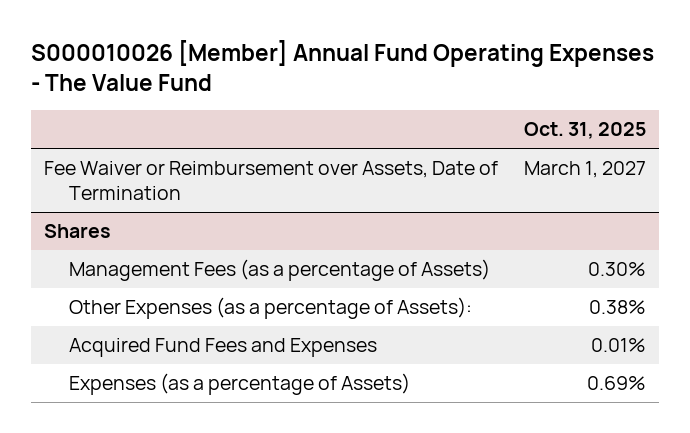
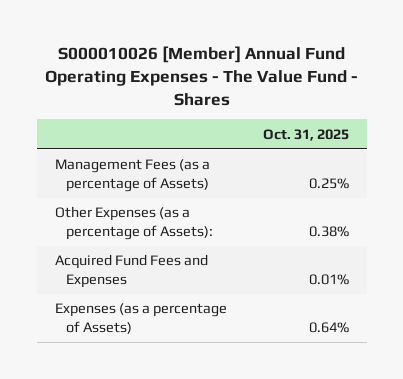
[30,39,654,91] S000010026 [Member] Annual Fund Operating Expenses - The Value Fund -> [44,46,358,106] S000010026 [Member] Annual Fund Operating Expenses - The Value Fund - Shares
[43,160,498,201] Fee Waiver or Reimbursement over Assets, Date of Termination -> none
[43,223,111,238] Shares -> none
[587,261,646,276] 0.30% -> [308,178,349,190] 0.25%
[586,375,646,390] 0.69% -> [308,322,349,334] 0.64%

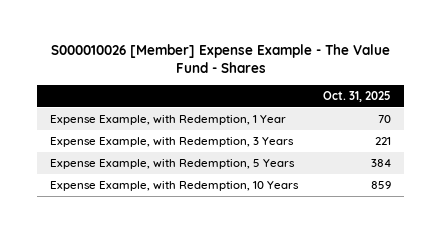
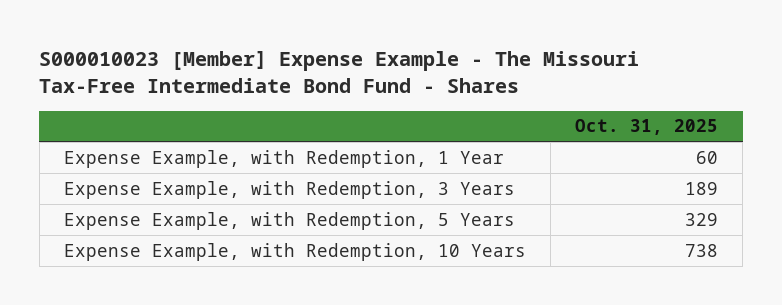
[50,44,390,74] S000010026 [Member] Expense Example - The Value Fund - Shares -> [39,51,640,94] S000010023 [Member] Expense Example - The Missouri Tax-Free Intermediate Bond Fund - Shares
[378,115,392,124] 70 -> [696,150,719,164] 60
[375,137,392,146] 221 -> [685,181,719,195] 189
[371,159,392,168] 384 -> [685,212,719,226] 329
[371,181,392,190] 859 -> [685,243,719,257] 738

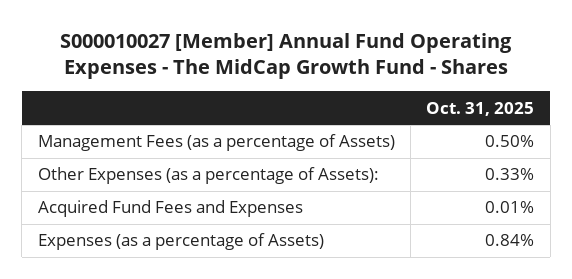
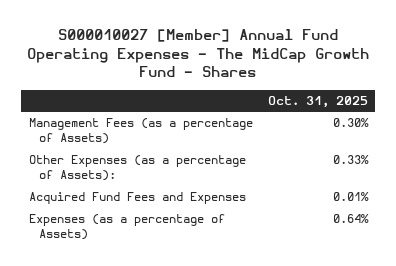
[485,135,535,148] 0.50% -> [332,118,369,128] 0.30%
[485,234,535,247] 0.84% -> [332,214,369,224] 0.64%

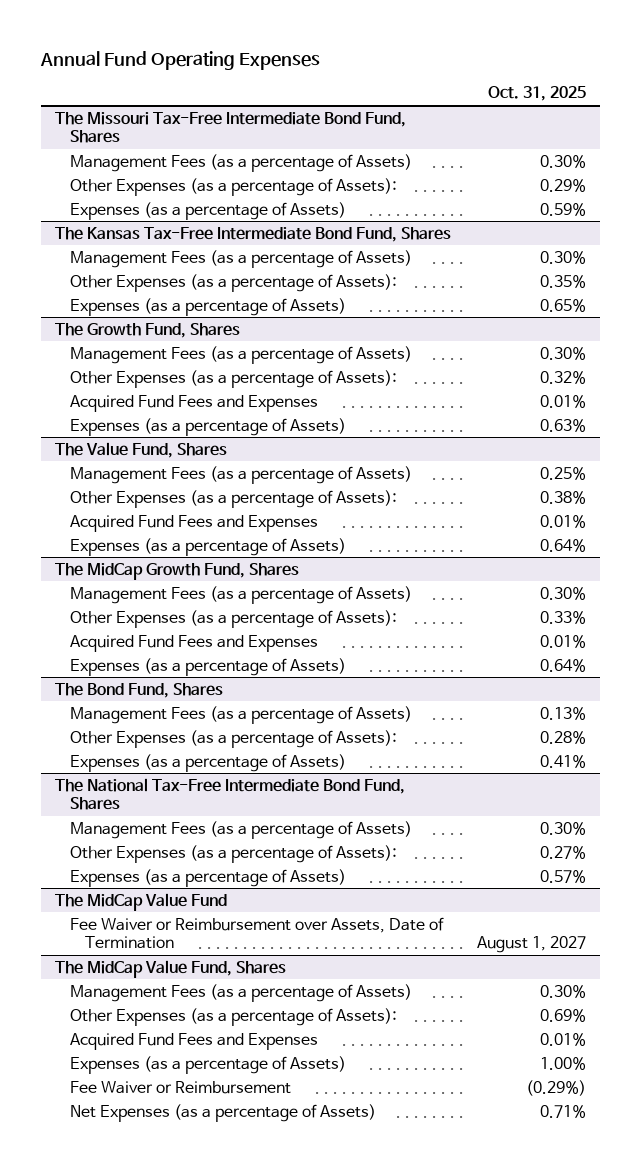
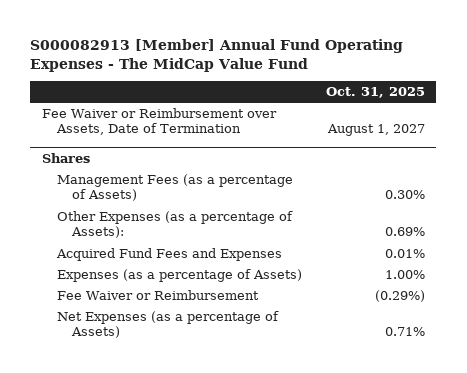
[40,51,321,71] Annual Fund Operating Expenses -> [30,38,404,72] S000082913 [Member] Annual Fund Operating Expenses - The MidCap Value Fund
[54,111,406,144] The Missouri Tax-Free Intermediate Bond Fund, Shares -> none
[69,153,412,172] Management Fees (as a percentage of Assets) -> none
[69,177,397,196] Other Expenses (as a percentage of Assets): -> none
[69,201,346,220] Expenses (as a percentage of Assets) -> none
[54,226,451,242] The Kansas Tax-Free Intermediate Bond Fund, Shares -> none
[69,249,412,268] Management Fees (as a percentage of Assets) -> none
[69,273,397,292] Other Expenses (as a percentage of Assets): -> none
[69,297,346,316] Expenses (as a percentage of Assets) -> none
[54,322,240,338] The Growth Fund, Shares -> none
[69,345,412,364] Management Fees (as a percentage of Assets) -> none
[69,369,397,388] Other Expenses (as a percentage of Assets): -> none
[69,394,318,412] Acquired Fund Fees and Expenses -> none
[69,417,346,436] Expenses (as a percentage of Assets) -> none
[54,441,227,458] The Value Fund, Shares -> none
[69,465,412,484] Management Fees (as a percentage of Assets) -> none
[69,489,397,508] Other Expenses (as a percentage of Assets): -> none
[69,514,318,532] Acquired Fund Fees and Expenses -> none
[69,537,346,556] Expenses (as a percentage of Assets) -> none
[54,562,299,580] The MidCap Growth Fund, Shares -> none
[69,585,412,604] Management Fees (as a percentage of Assets) -> none
[69,609,397,628] Other Expenses (as a percentage of Assets): -> none
[69,634,318,652] Acquired Fund Fees and Expenses -> none
[69,657,346,676] Expenses (as a percentage of Assets) -> none
[54,682,223,698] The Bond Fund, Shares -> none
[69,705,412,724] Management Fees (as a percentage of Assets) -> none
[69,729,397,748] Other Expenses (as a percentage of Assets): -> none
[69,753,346,772] Expenses (as a percentage of Assets) -> none
[54,777,405,811] The National Tax-Free Intermediate Bond Fund, Shares -> none
[69,820,412,839] Management Fees (as a percentage of Assets) -> none
[69,844,397,863] Other Expenses (as a percentage of Assets): -> none
[69,868,346,887] Expenses (as a percentage of Assets) -> none
[54,892,227,911] The MidCap Value Fund -> none
[54,959,286,978] The MidCap Value Fund, Shares -> none
none -> [42,152,91,163] Shares

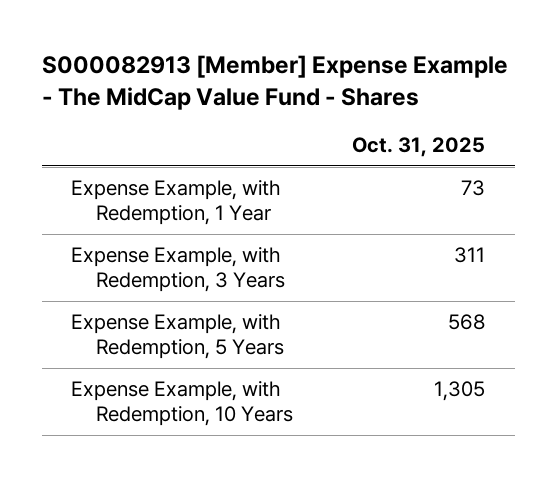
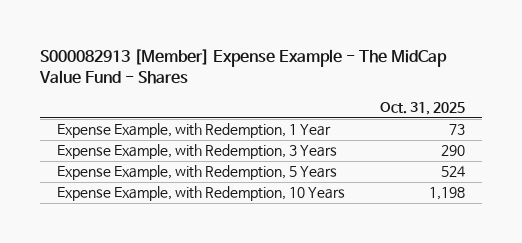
[454,246,486,263] 311 -> [440,145,465,157] 290
[448,313,486,330] 568 -> [440,166,465,178] 524
[434,380,486,401] 1,305 -> [428,187,465,201] 1,198

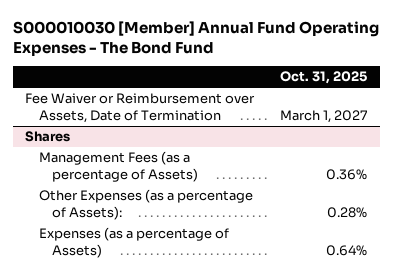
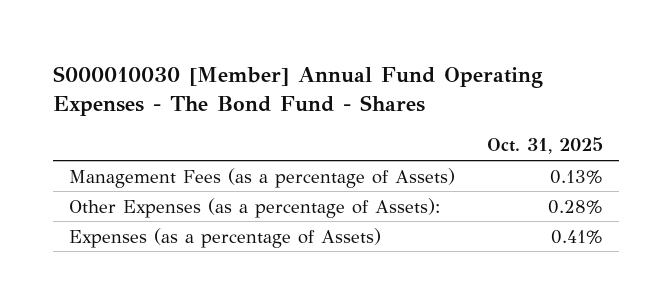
[12,20,379,56] S000010030 [Member] Annual Fund Operating Expenses - The Bond Fund -> [52,65,543,116] S000010030 [Member] Annual Fund Operating Expenses - The Bond Fund - Shares
[25,93,256,124] Fee Waiver or Reimbursement over Assets, Date of Termination -> none
[25,131,71,143] Shares -> none
[326,169,368,181] 0.36% -> [550,169,604,184] 0.13%
[326,245,368,257] 0.64% -> [551,229,604,244] 0.41%

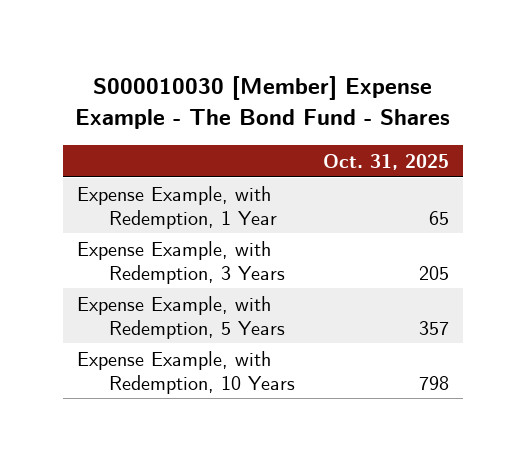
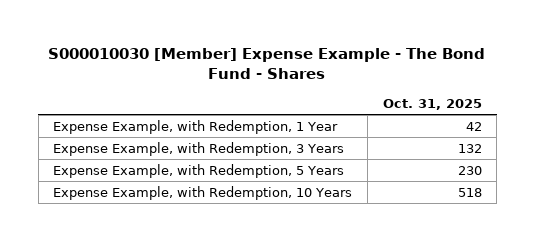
[428,210,449,225] 65 -> [465,121,482,131] 42
[418,265,449,280] 205 -> [457,143,482,153] 132
[418,320,449,335] 357 -> [457,165,482,175] 230
[418,375,449,390] 798 -> [457,187,482,197] 518

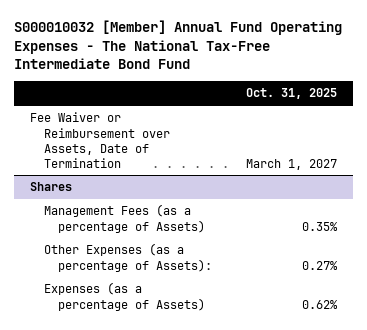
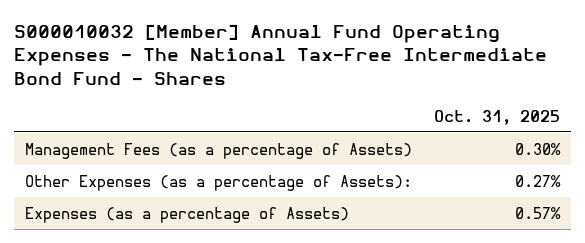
[13,20,342,70] S000010032 [Member] Annual Fund Operating Expenses - The National Tax-Free Intermediate Bond Fund -> [14,23,548,85] S000010032 [Member] Annual Fund Operating Expenses - The National Tax-Free Intermediate Bond Fund - Shares
[30,112,171,168] Fee Waiver or Reimbursement over Assets, Date of Termination -> none
[30,182,73,192] Shares -> none
[301,221,338,231] 0.35% -> [514,142,561,155] 0.30%
[301,299,338,309] 0.62% -> [514,206,561,219] 0.57%

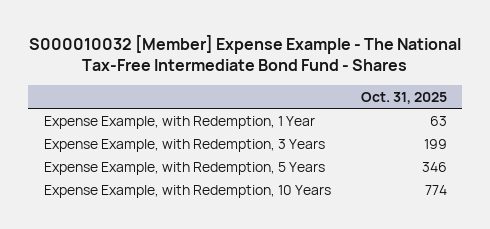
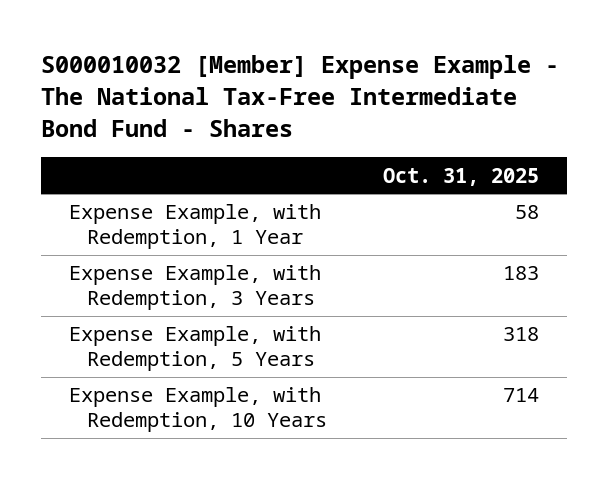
[429,115,447,126] 63 -> [515,205,540,220] 58
[423,138,447,149] 199 -> [503,266,540,281] 183
[421,161,447,172] 346 -> [503,327,540,342] 318
[424,184,447,195] 774 -> [503,388,540,403] 714

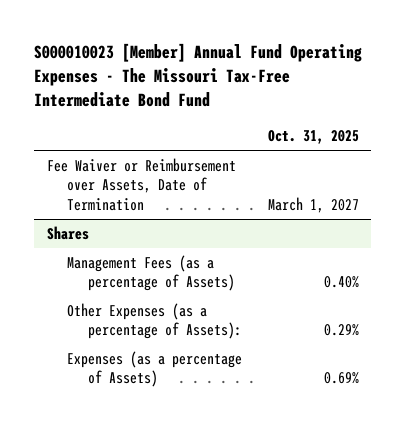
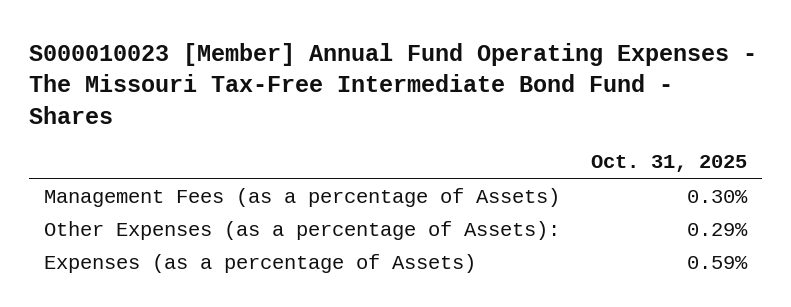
[34,43,363,107] S000010023 [Member] Annual Fund Operating Expenses - The Missouri Tax-Free Intermediate Bond Fund -> [28,42,757,125] S000010023 [Member] Annual Fund Operating Expenses - The Missouri Tax-Free Intermediate Bond Fund - Shares
[46,157,236,211] Fee Waiver or Reimbursement over Assets, Date of Termination -> none
[46,225,89,240] Shares -> none
[323,276,359,289] 0.40% -> [686,189,748,203] 0.30%
[323,372,359,385] 0.69% -> [686,255,748,269] 0.59%

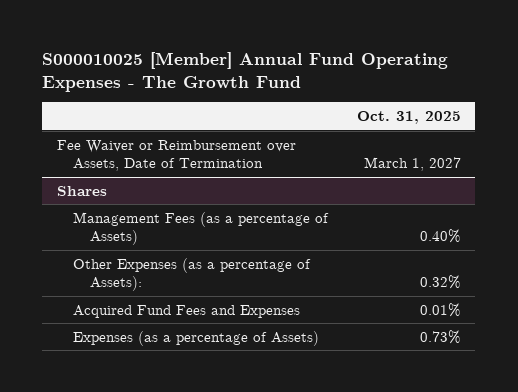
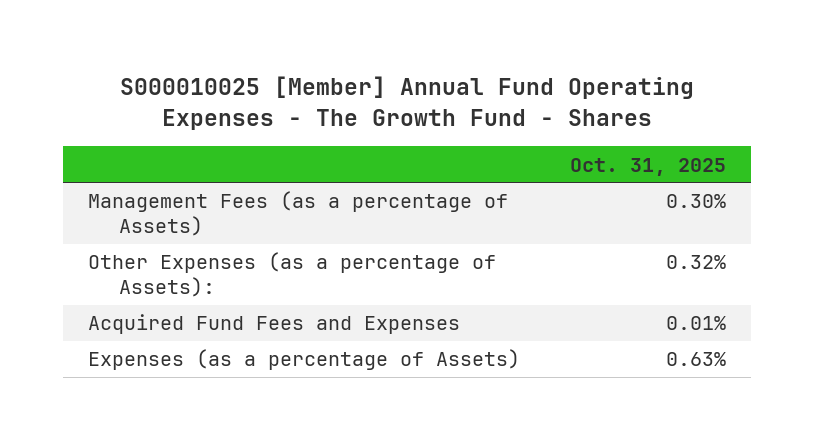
[42,52,449,92] S000010025 [Member] Annual Fund Operating Expenses - The Growth Fund -> [120,75,695,130] S000010025 [Member] Annual Fund Operating Expenses - The Growth Fund - Shares
[56,139,296,172] Fee Waiver or Reimbursement over Assets, Date of Termination -> none
[56,185,107,196] Shares -> none
[419,229,461,244] 0.40% -> [666,194,727,209] 0.30%
[419,329,461,344] 0.73% -> [666,352,727,367] 0.63%

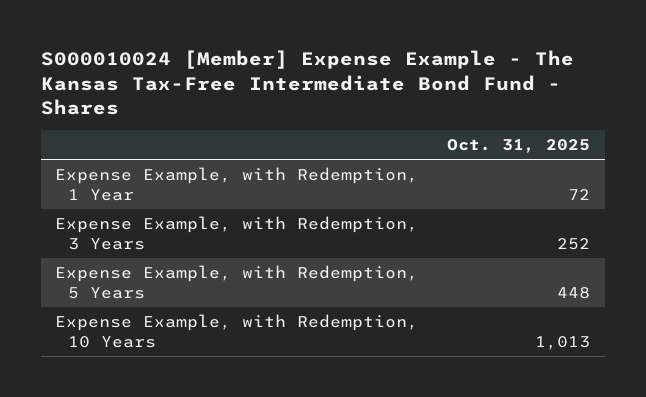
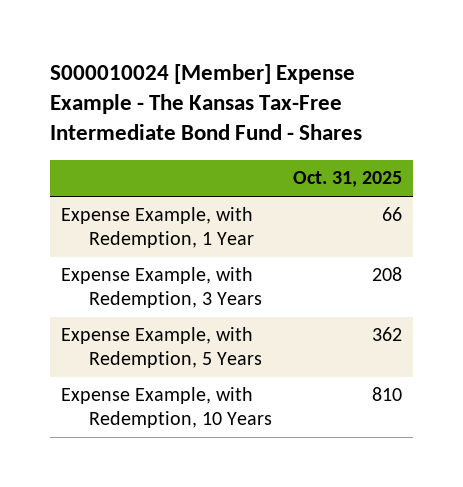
[568,188,591,200] 72 -> [382,207,403,222] 66
[557,237,591,250] 252 -> [372,267,403,282] 208
[557,286,591,299] 448 -> [372,327,403,342] 362
[535,335,591,350] 1,013 -> [372,387,403,402] 810

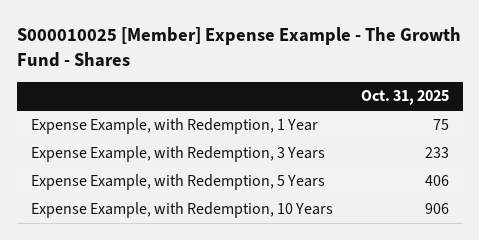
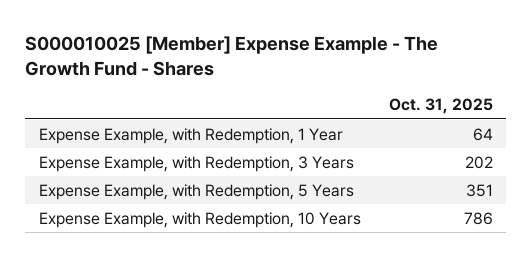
[432,119,449,131] 75 -> [472,127,493,141] 64
[424,147,449,159] 233 -> [464,155,493,169] 202
[424,175,449,187] 406 -> [465,183,493,197] 351
[424,203,449,215] 906 -> [463,211,493,225] 786

